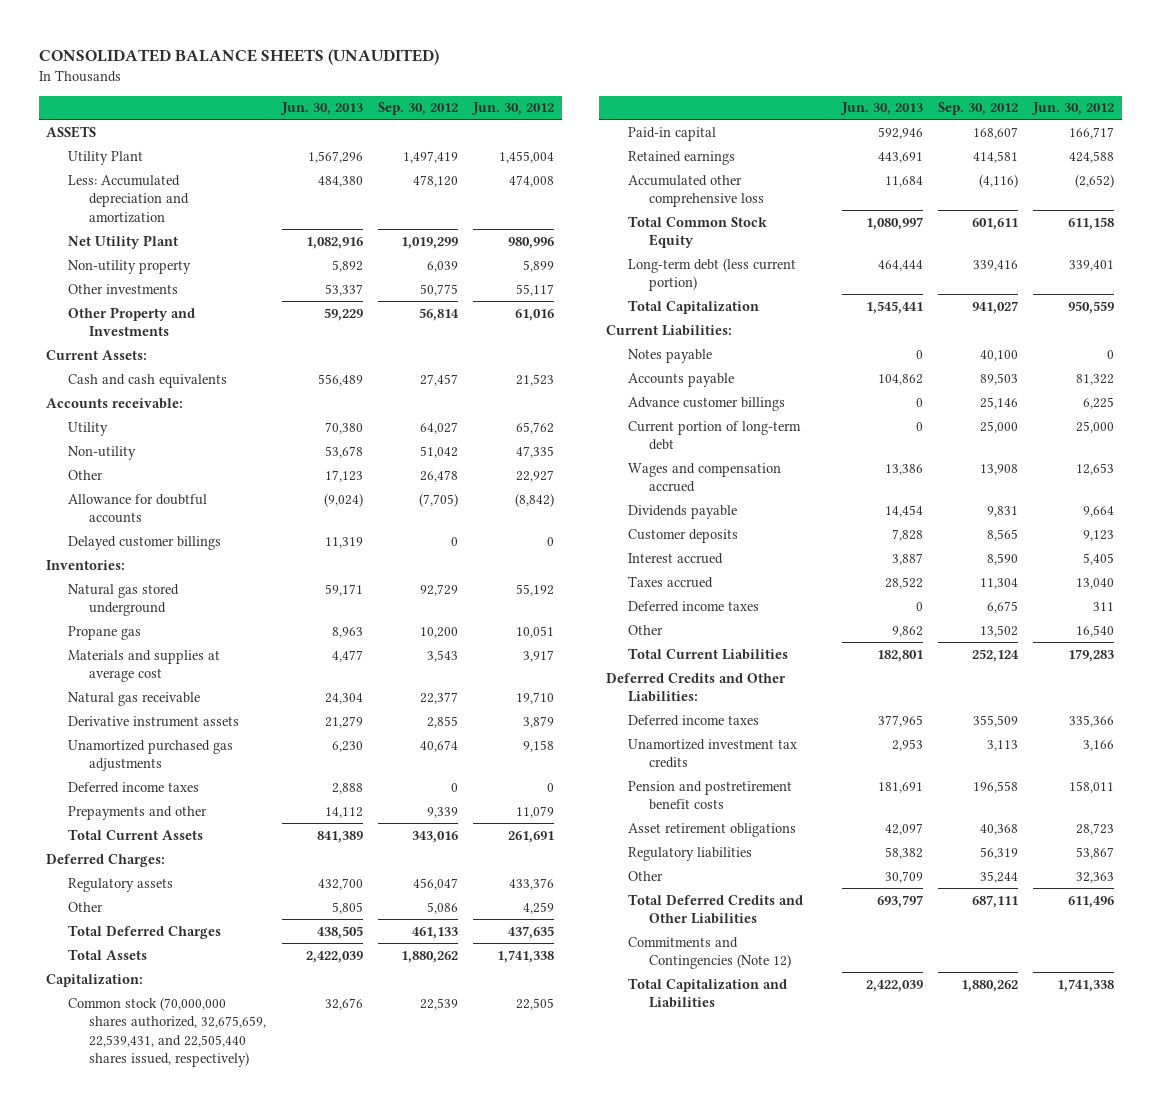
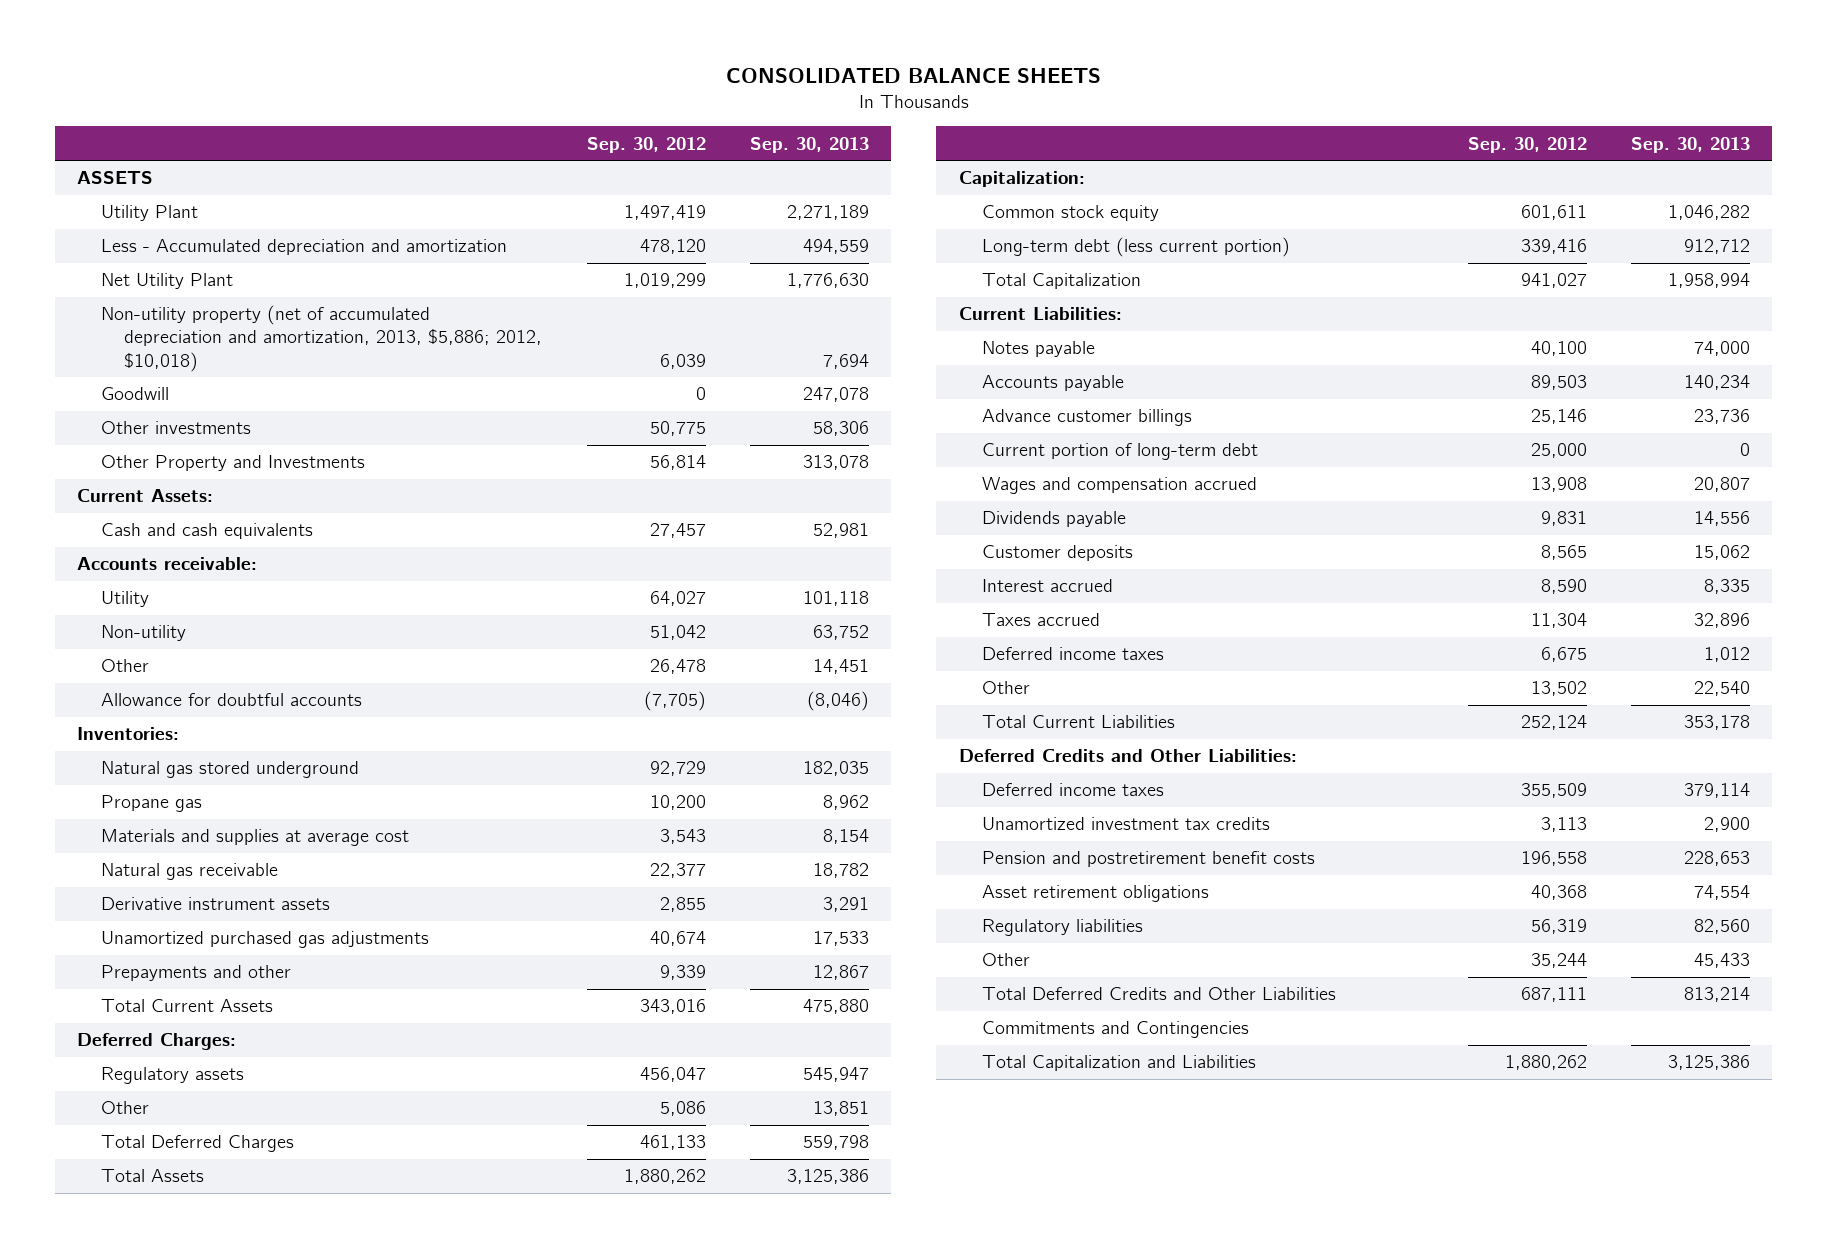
[38,49,439,66] CONSOLIDATED BALANCE SHEETS (UNAUDITED) -> [725,68,1101,84] CONSOLIDATED BALANCE SHEETS
[279,102,363,116] Jun. 30, 2013 -> none
[471,102,555,116] Jun. 30, 2012 -> none
none -> [749,136,869,153] Sep. 30, 2013
[67,174,190,223] Less: Accumulated depreciation and amortization -> [100,239,507,256] Less - Accumulated depreciation and amortization
[67,259,191,274] Non-utility property -> [100,305,543,372] Non-utility property (net of accumulated depreciation and amortization, 2013, $5,886; 2012, $10,018)
none -> [100,387,169,401] Goodwill
[67,535,221,550] Delayed customer billings -> none
[67,781,199,793] Deferred income taxes -> none
[67,996,267,1068] Common stock (70,000,000 shares authorized, 32,675,659, 22,539,431, and 22,505,440 shares issued, respectively) -> none
[627,126,716,141] Paid-in capital -> none
[627,150,735,165] Retained earnings -> none
[627,174,765,208] Accumulated other comprehensive loss -> none
[627,215,767,249] Total Common Stock Equity -> [982,205,1160,222] Common stock equity
[627,936,792,970] Commitments and Contingencies (Note 12) -> [982,1021,1250,1039] Commitments and Contingencies

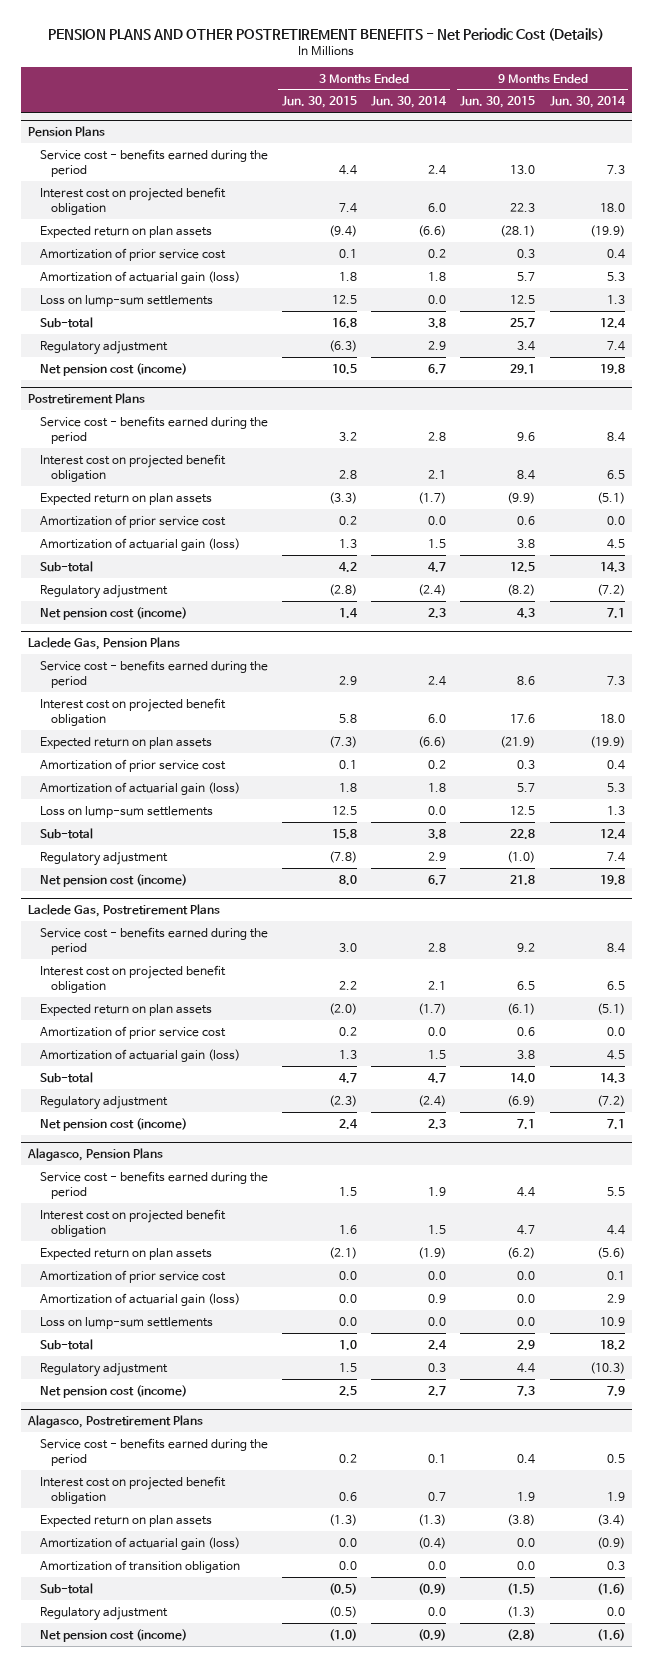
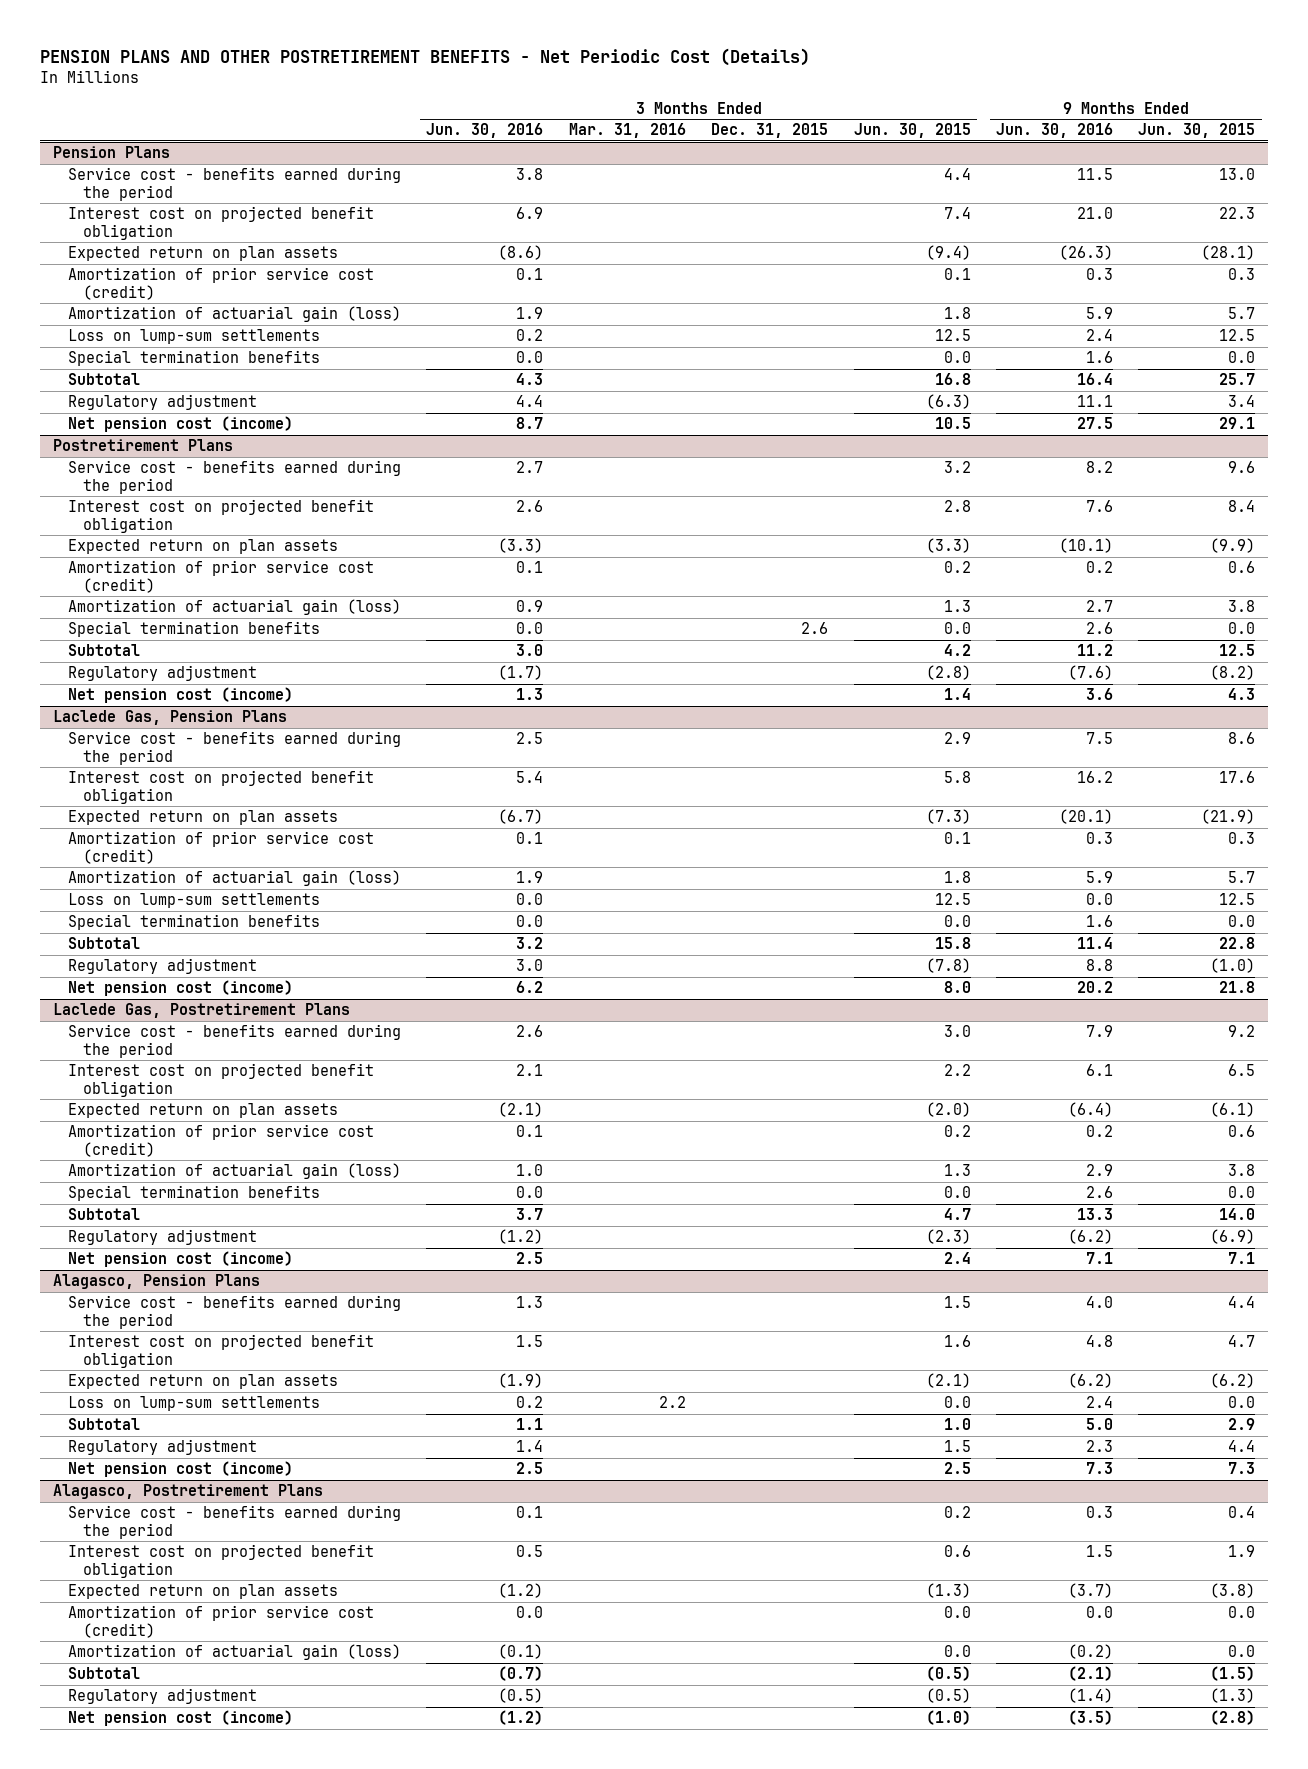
[371,96,448,109] Jun. 30, 2014 -> none
[549,96,626,109] Jun. 30, 2014 -> none
none -> [426,123,544,139] Jun. 30, 2016
none -> [568,123,686,139] Mar. 31, 2016
none -> [711,123,829,139] Dec. 31, 2015
none -> [995,123,1113,139] Jun. 30, 2016
[39,247,226,261] Amortization of prior service cost -> [68,267,375,300] Amortization of prior service cost (credit)
none -> [68,350,321,367] Special termination benefits
[39,316,93,328] Sub-total -> [68,373,141,386] Subtotal
[39,514,226,528] Amortization of prior service cost -> [68,560,375,593] Amortization of prior service cost (credit)
none -> [68,621,321,638] Special termination benefits
[39,560,93,572] Sub-total -> [68,644,141,657] Subtotal
[39,758,226,772] Amortization of prior service cost -> [68,831,375,864] Amortization of prior service cost (credit)
none -> [68,914,321,931] Special termination benefits
[39,827,93,839] Sub-total -> [68,937,141,950] Subtotal
[39,1025,226,1039] Amortization of prior service cost -> [68,1124,375,1157] Amortization of prior service cost (credit)
none -> [68,1185,321,1202] Special termination benefits
[39,1071,93,1083] Sub-total -> [68,1208,141,1221] Subtotal
[39,1269,226,1283] Amortization of prior service cost -> none
[39,1292,240,1306] Amortization of actuarial gain (loss) -> none
[39,1338,93,1350] Sub-total -> [68,1418,141,1431] Subtotal
none -> [68,1605,375,1638] Amortization of prior service cost (credit)
[39,1559,240,1573] Amortization of transition obligation -> none
[39,1582,93,1594] Sub-total -> [68,1667,141,1680] Subtotal

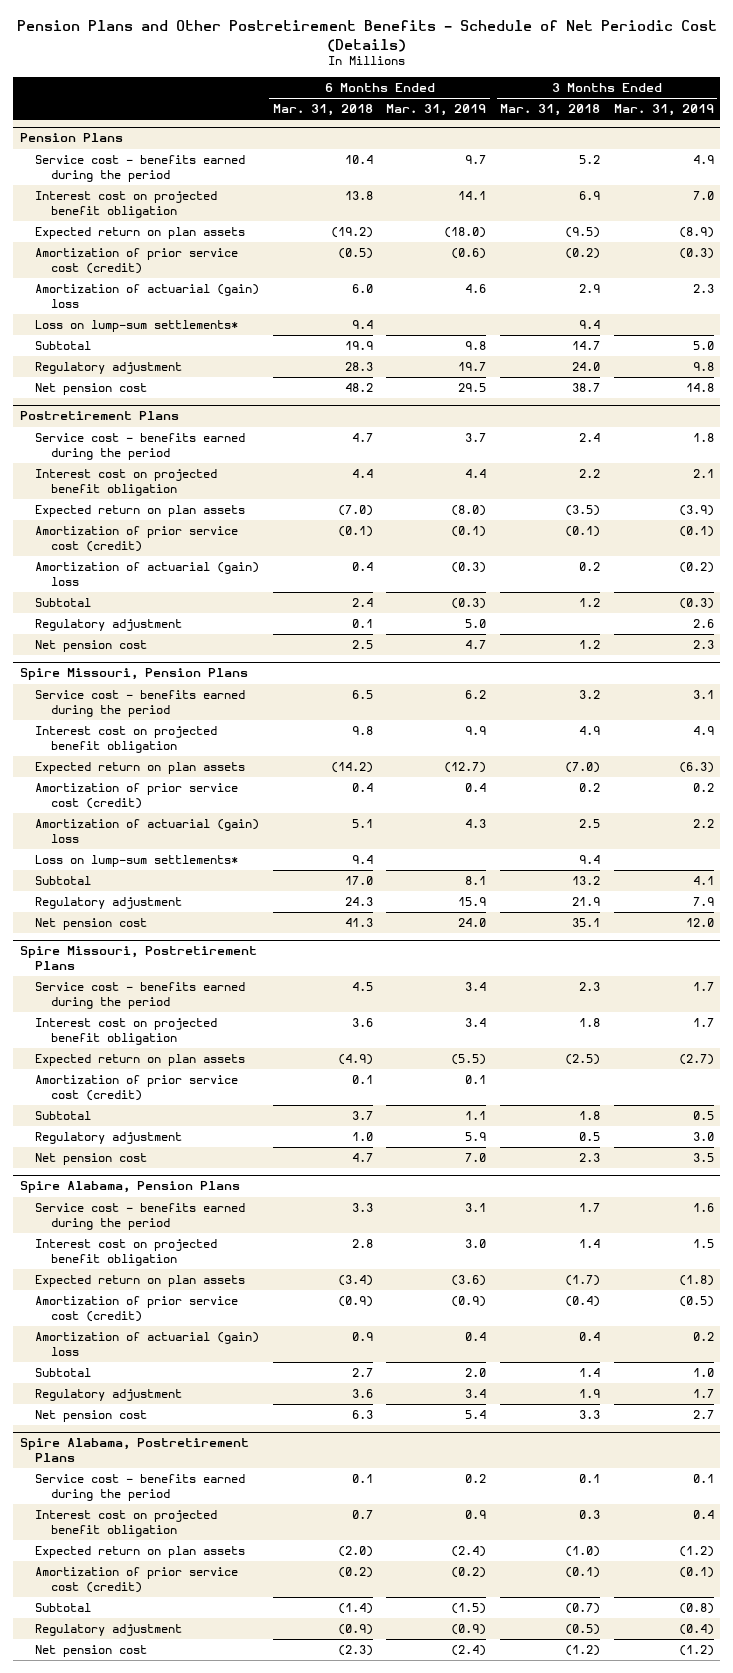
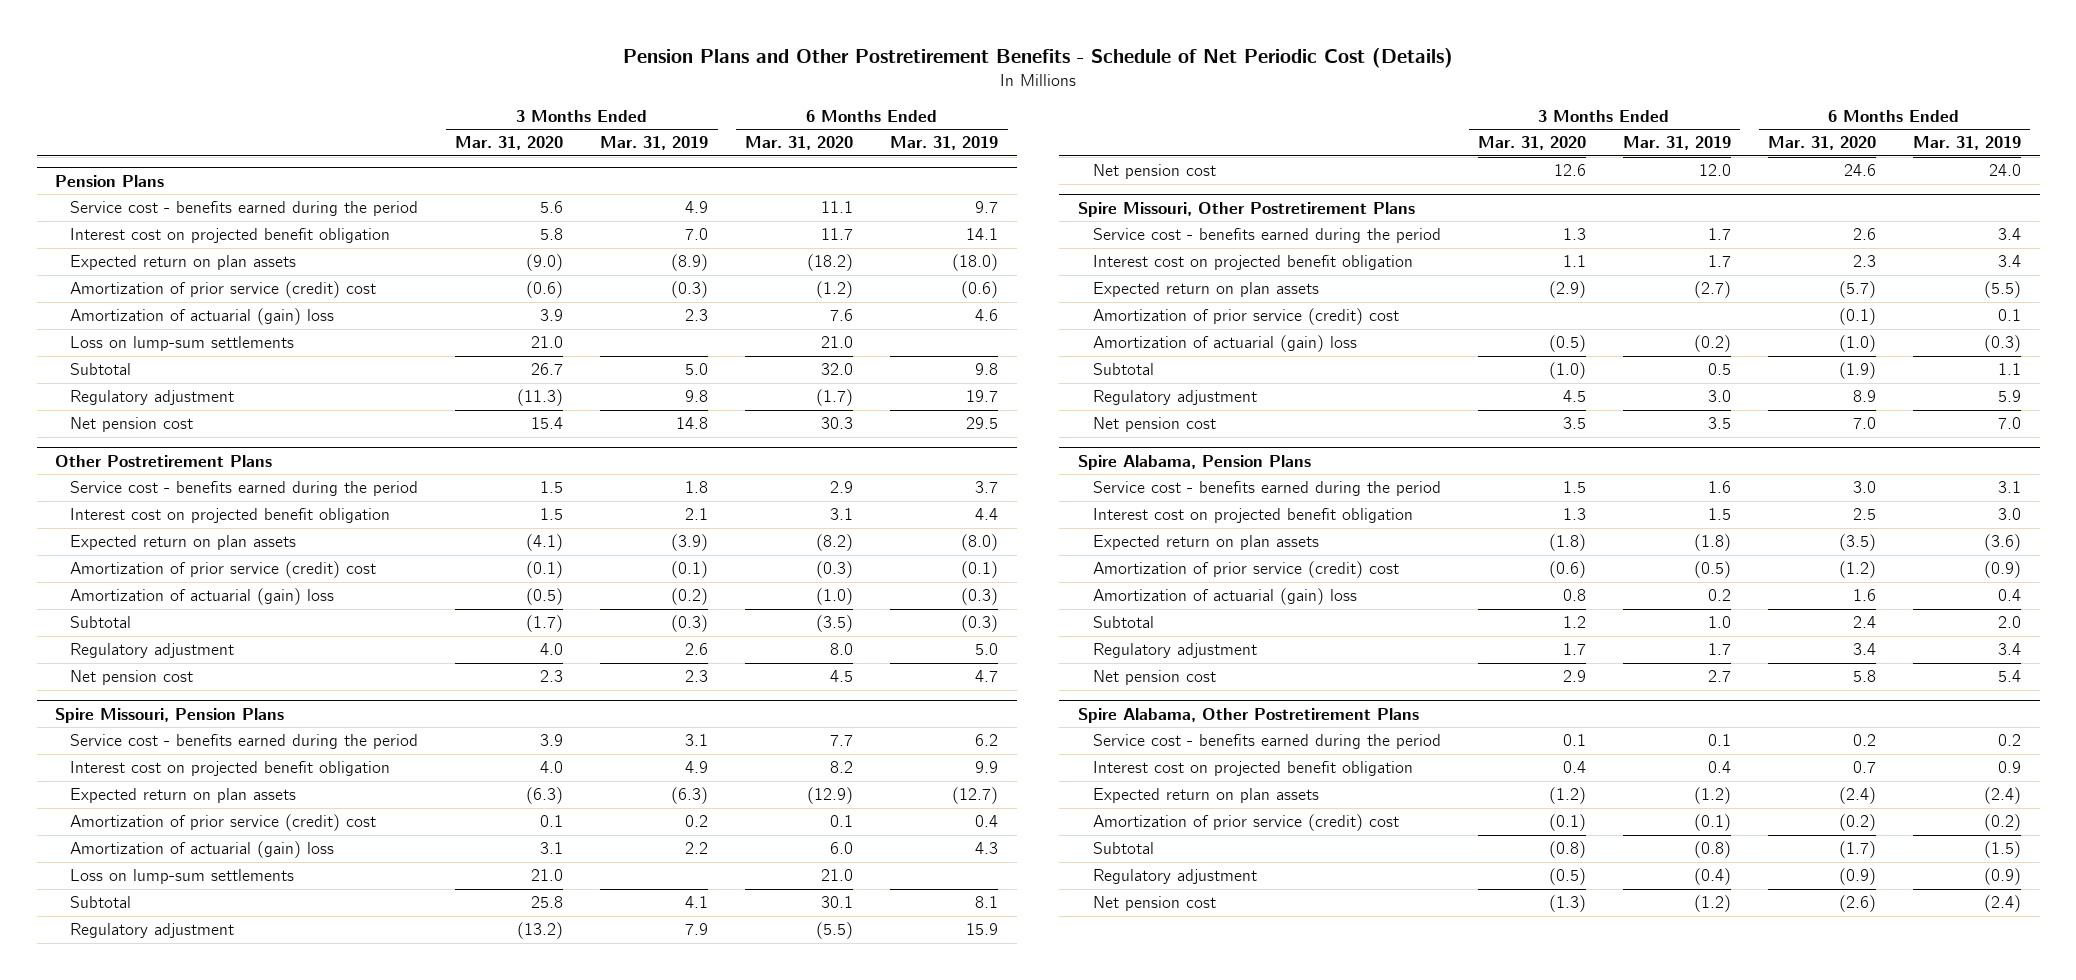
[272,104,373,117] Mar. 31, 2018 -> none
[500,104,601,117] Mar. 31, 2018 -> none
none -> [455,136,564,151] Mar. 31, 2020
none -> [745,136,854,151] Mar. 31, 2020
[35,248,239,274] Amortization of prior service cost (credit) -> [70,281,377,299] Amortization of prior service (credit) cost
[35,320,239,333] Loss on lump-sum settlements* -> [70,336,295,352] Loss on lump-sum settlements
[19,411,179,421] Postretirement Plans -> [55,454,273,467] Other Postretirement Plans
[35,526,239,552] Amortization of prior service cost (credit) -> [70,561,377,579] Amortization of prior service (credit) cost
[35,783,239,809] Amortization of prior service cost (credit) -> [70,814,377,832] Amortization of prior service (credit) cost
[35,855,239,868] Loss on lump-sum settlements* -> [70,869,295,885] Loss on lump-sum settlements
[19,946,257,971] Spire Missouri, Postretirement Plans -> [1077,201,1415,217] Spire Missouri, Other Postretirement Plans
[35,1075,239,1101] Amortization of prior service cost (credit) -> [1092,308,1399,326] Amortization of prior service (credit) cost
none -> [1092,335,1357,353] Amortization of actuarial (gain) loss
[35,1296,239,1322] Amortization of prior service cost (credit) -> [1092,561,1399,579] Amortization of prior service (credit) cost
[19,1438,249,1463] Spire Alabama, Postretirement Plans -> [1077,707,1419,723] Spire Alabama, Other Postretirement Plans
[35,1567,239,1593] Amortization of prior service cost (credit) -> [1092,814,1399,832] Amortization of prior service (credit) cost

